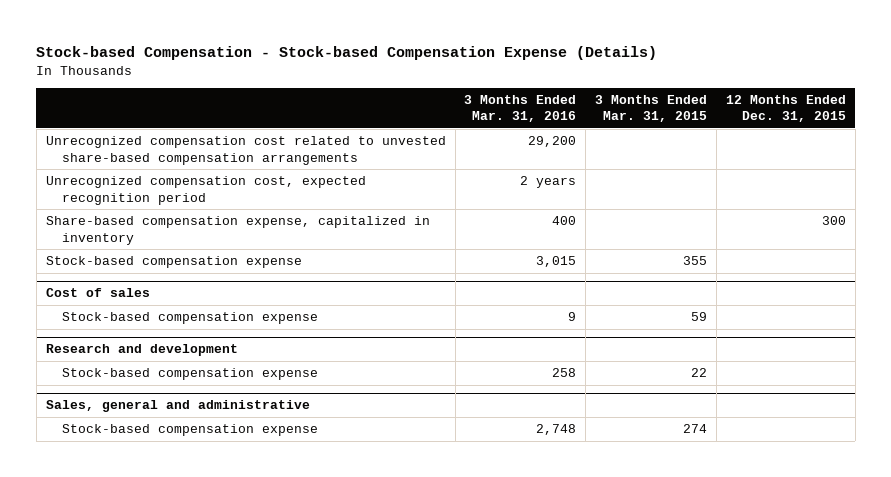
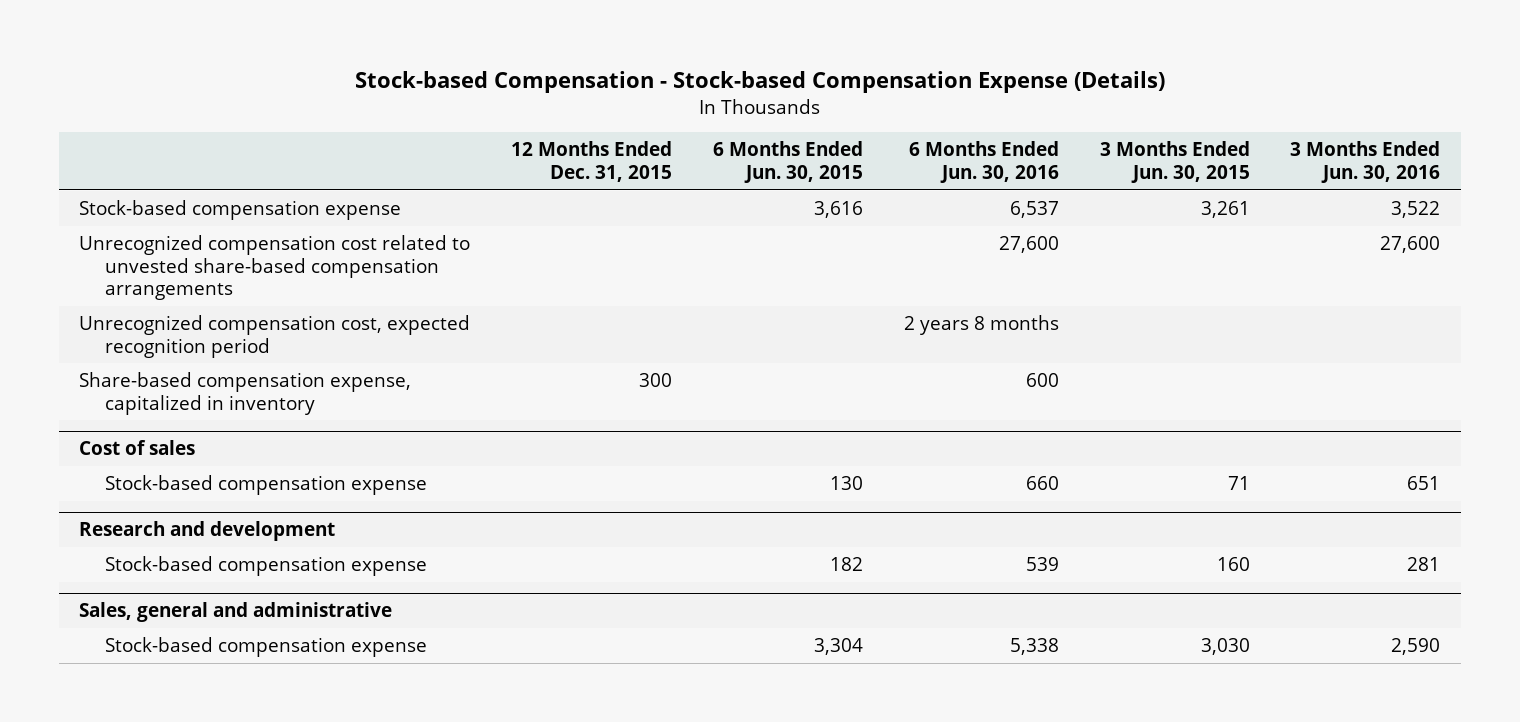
[464,94,577,123] 3 Months Ended Mar. 31, 2016 -> none
[595,94,708,123] 3 Months Ended Mar. 31, 2015 -> none
none -> [713,141,864,183] 6 Months Ended Jun. 30, 2015
none -> [908,141,1059,183] 6 Months Ended Jun. 30, 2016
none -> [1099,141,1250,183] 3 Months Ended Jun. 30, 2015
none -> [1290,141,1441,183] 3 Months Ended Jun. 30, 2016
[45,256,302,269] Stock-based compensation expense -> [79,199,402,220] Stock-based compensation expense

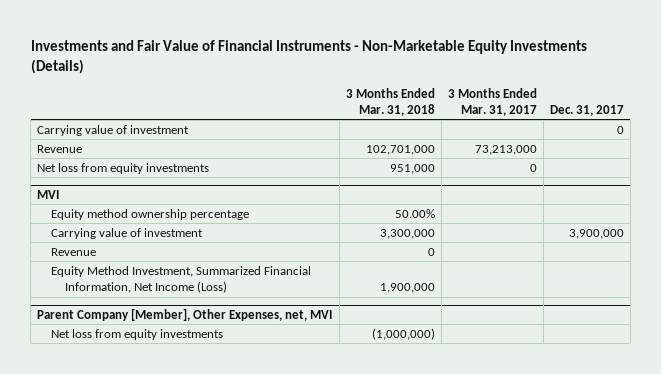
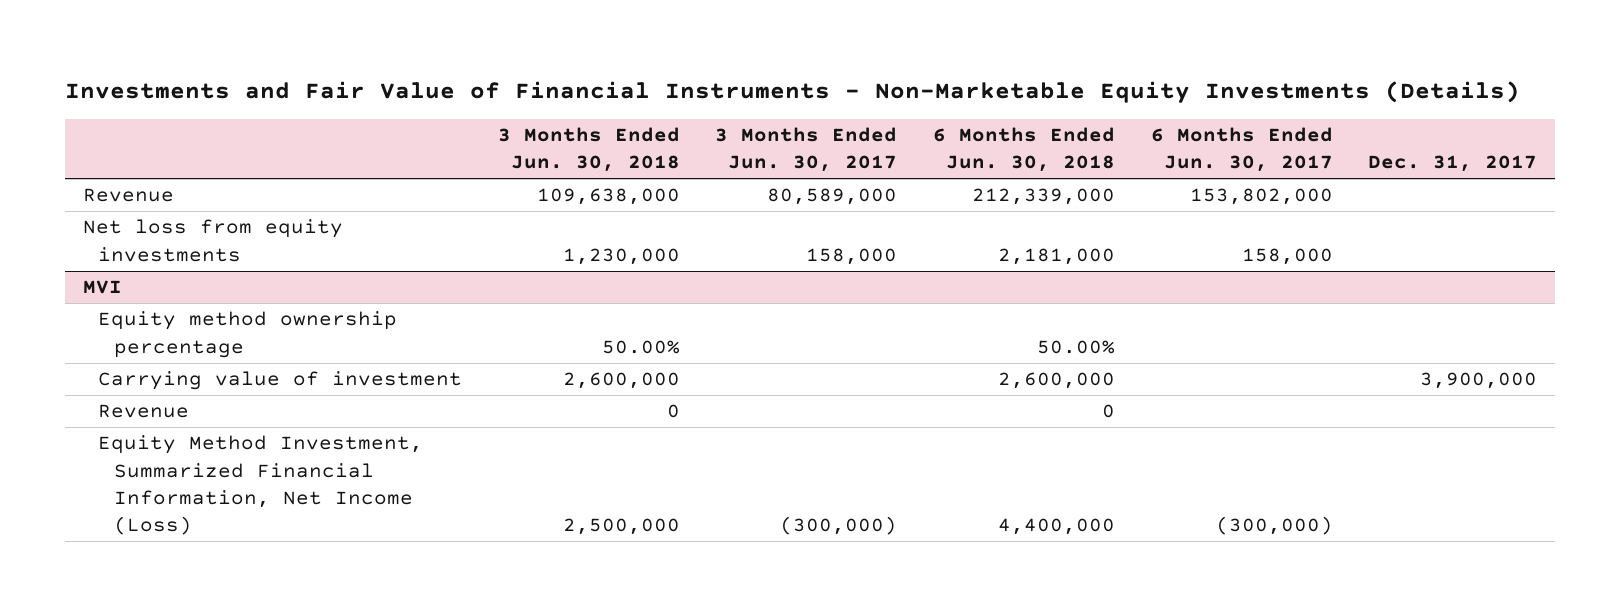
[345,87,435,116] 3 Months Ended Mar. 31, 2018 -> none
[447,87,537,116] 3 Months Ended Mar. 31, 2017 -> none
none -> [497,127,680,173] 3 Months Ended Jun. 30, 2018
none -> [715,127,898,173] 3 Months Ended Jun. 30, 2017
none -> [932,127,1115,173] 6 Months Ended Jun. 30, 2018
none -> [1150,127,1333,173] 6 Months Ended Jun. 30, 2017
[37,124,190,136] Carrying value of investment -> none
[37,307,333,321] Parent Company [Member], Other Expenses, net, MVI -> none
[51,328,224,340] Net loss from equity investments -> none

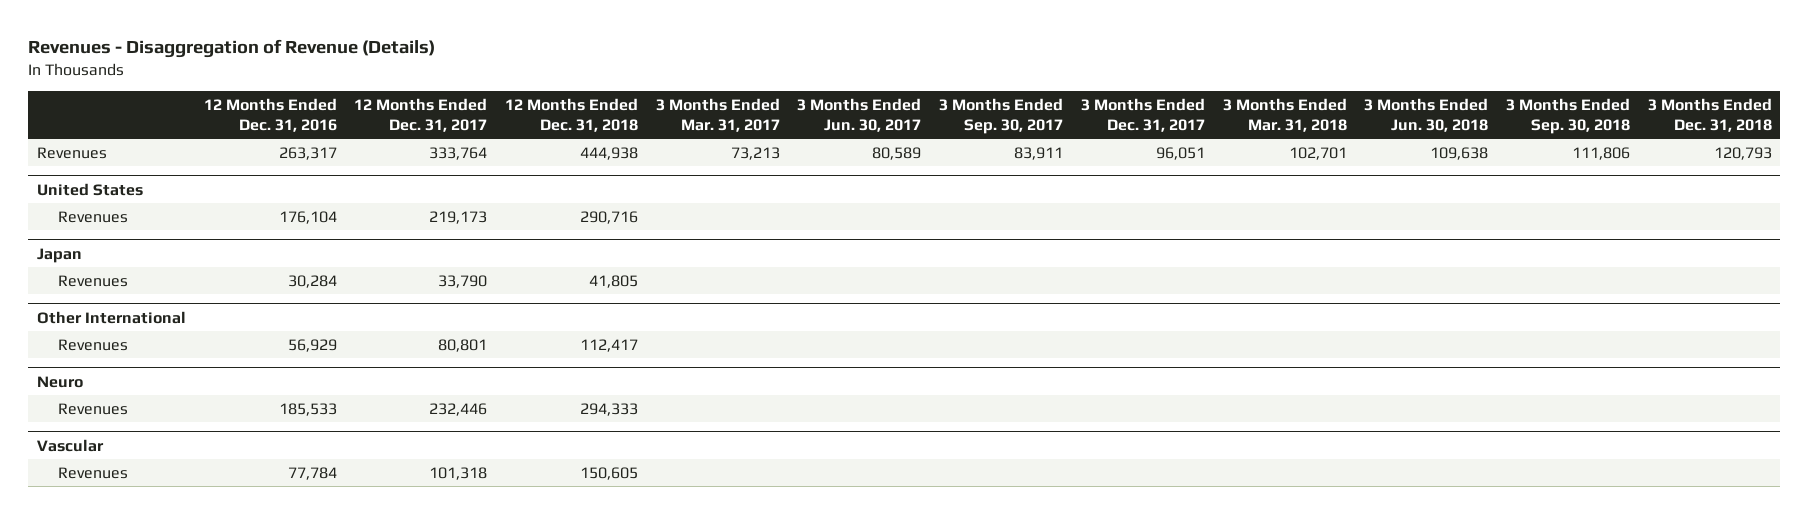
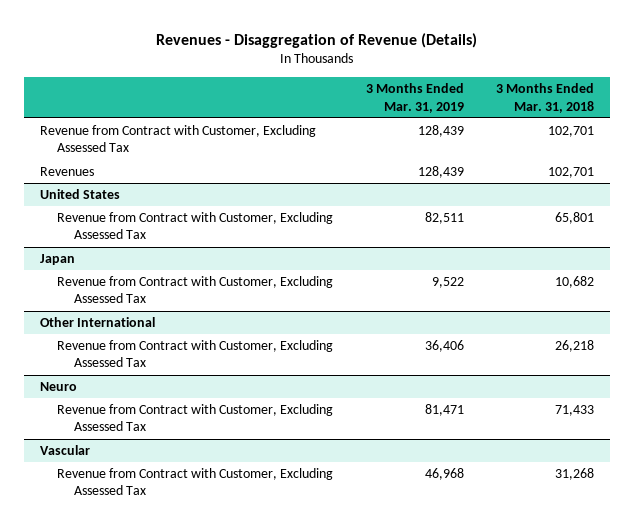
[203,97,337,132] 12 Months Ended Dec. 31, 2016 -> none
[354,97,488,132] 12 Months Ended Dec. 31, 2017 -> none
[504,97,638,132] 12 Months Ended Dec. 31, 2018 -> none
[655,97,780,132] 3 Months Ended Mar. 31, 2017 -> none
[797,97,922,132] 3 Months Ended Jun. 30, 2017 -> none
[939,97,1064,134] 3 Months Ended Sep. 30, 2017 -> none
[1080,97,1205,132] 3 Months Ended Dec. 31, 2017 -> none
[1364,97,1489,132] 3 Months Ended Jun. 30, 2018 -> none
[1505,97,1630,134] 3 Months Ended Sep. 30, 2018 -> none
[1647,97,1772,132] 3 Months Ended Dec. 31, 2018 -> none
none -> [365,83,464,113] 3 Months Ended Mar. 31, 2019
none -> [39,125,316,153] Revenue from Contract with Customer, Excluding Assessed Tax
[58,210,129,223] Revenues -> none
none -> [57,212,334,240] Revenue from Contract with Customer, Excluding Assessed Tax
[58,274,129,287] Revenues -> none
none -> [57,276,334,304] Revenue from Contract with Customer, Excluding Assessed Tax
[58,338,129,351] Revenues -> none
none -> [57,340,334,368] Revenue from Contract with Customer, Excluding Assessed Tax
[58,402,129,415] Revenues -> none
none -> [57,404,334,432] Revenue from Contract with Customer, Excluding Assessed Tax
[58,466,129,479] Revenues -> none
none -> [57,468,334,496] Revenue from Contract with Customer, Excluding Assessed Tax

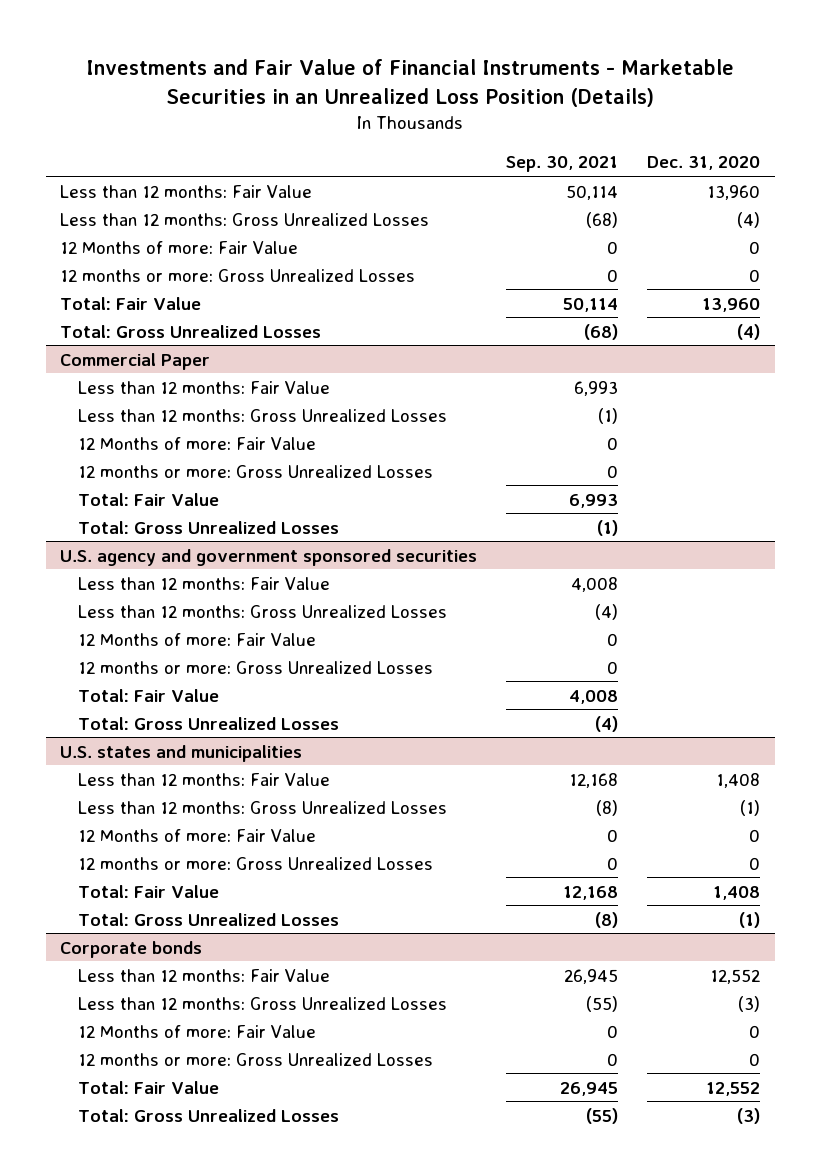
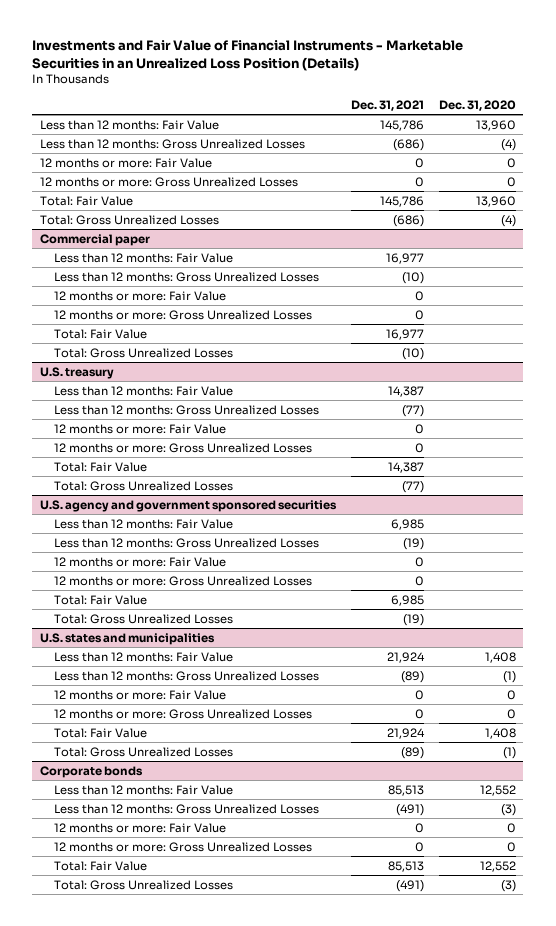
[506,156,619,173] Sep. 30, 2021 -> none
none -> [350,99,424,111] Dec. 31, 2021
[60,240,299,254] 12 Months of more: Fair Value -> [39,157,212,168] 12 months or more: Fair Value
[60,352,211,370] Commercial Paper -> [39,233,150,246] Commercial paper
[78,436,317,450] 12 Months of more: Fair Value -> [54,290,227,301] 12 months or more: Fair Value
none -> [39,366,114,379] U.S. treasury
none -> [54,385,234,396] Less than 12 months: Fair Value
none -> [54,404,320,415] Less than 12 months: Gross Unrealized Losses
none -> [54,423,227,434] 12 months or more: Fair Value
none -> [54,442,313,453] 12 months or more: Gross Unrealized Losses
none -> [54,461,148,472] Total: Fair Value
none -> [54,480,234,491] Total: Gross Unrealized Losses
[78,632,317,646] 12 Months of more: Fair Value -> [54,556,227,567] 12 months or more: Fair Value
[78,828,317,842] 12 Months of more: Fair Value -> [54,689,227,700] 12 months or more: Fair Value
[78,1024,317,1038] 12 Months of more: Fair Value -> [54,822,227,833] 12 months or more: Fair Value

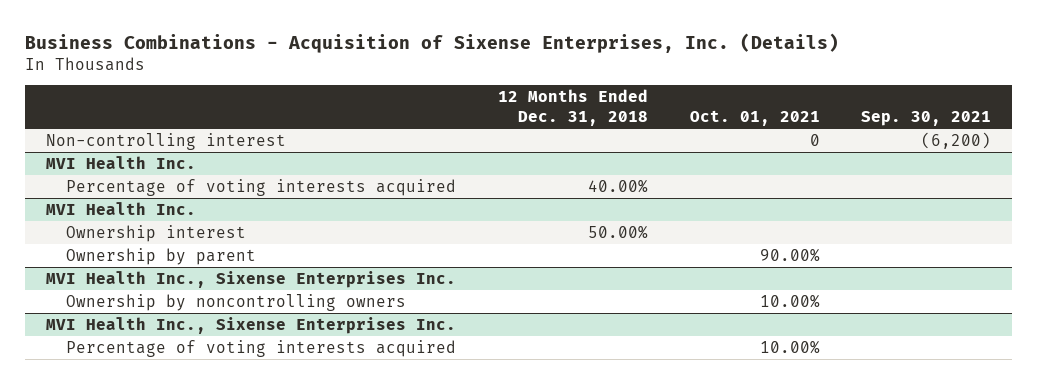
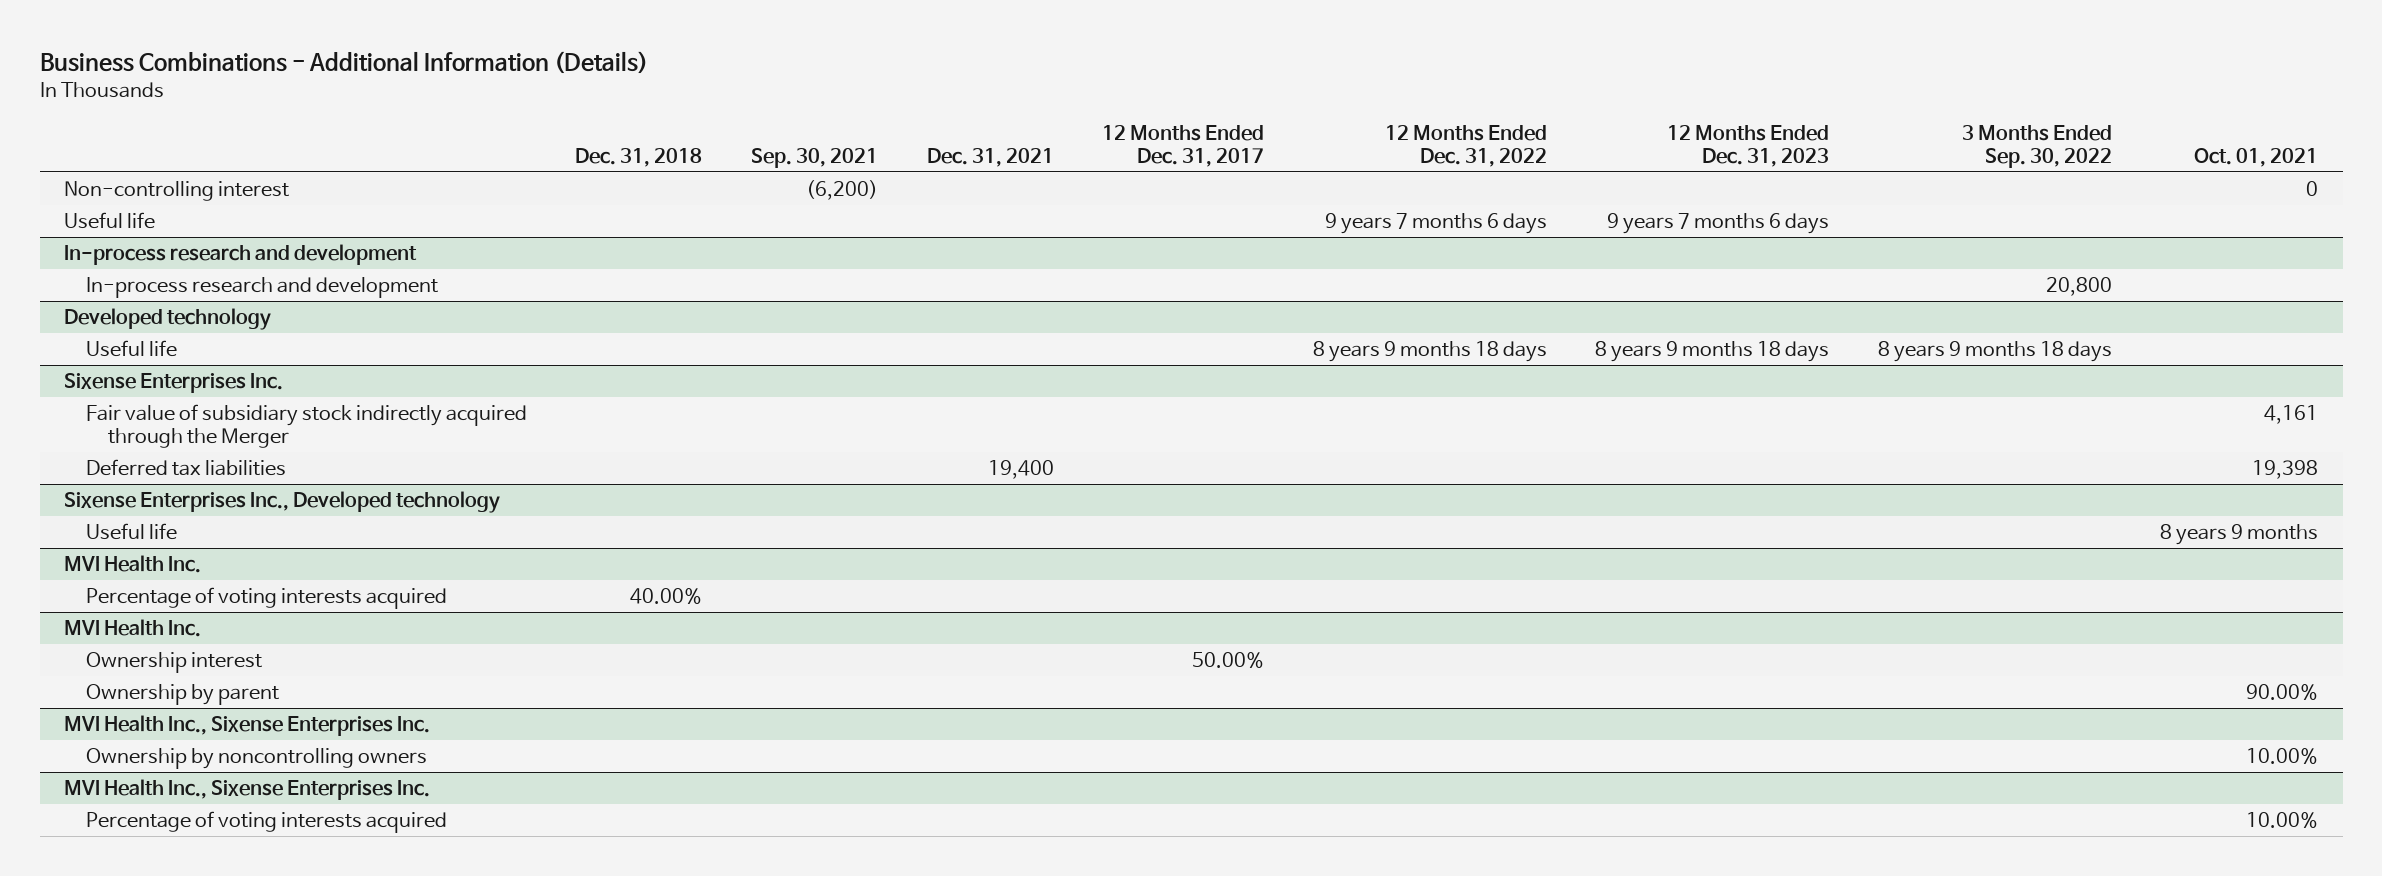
[25,33,840,54] Business Combinations - Acquisition of Sixense Enterprises, Inc. (Details) -> [39,51,648,75] Business Combinations - Additional Information (Details)
[497,89,648,126] 12 Months Ended Dec. 31, 2018 -> none
none -> [575,147,703,167] Dec. 31, 2018
none -> [926,147,1054,167] Dec. 31, 2021
none -> [1102,124,1265,167] 12 Months Ended Dec. 31, 2017
none -> [1384,124,1547,167] 12 Months Ended Dec. 31, 2022
none -> [1667,124,1830,167] 12 Months Ended Dec. 31, 2023
none -> [1961,124,2112,168] 3 Months Ended Sep. 30, 2022
none -> [63,212,155,230] Useful life
none -> [63,244,417,266] In-process research and development
none -> [85,277,438,299] In-process research and development
none -> [63,308,271,331] Developed technology
none -> [85,340,177,358] Useful life
none -> [63,373,283,394] Sixense Enterprises Inc.
none -> [85,404,527,449] Fair value of subsidiary stock indirectly acquired through the Merger
none -> [85,459,286,477] Deferred tax liabilities
none -> [63,491,500,514] Sixense Enterprises Inc., Developed technology
none -> [85,523,177,541] Useful life

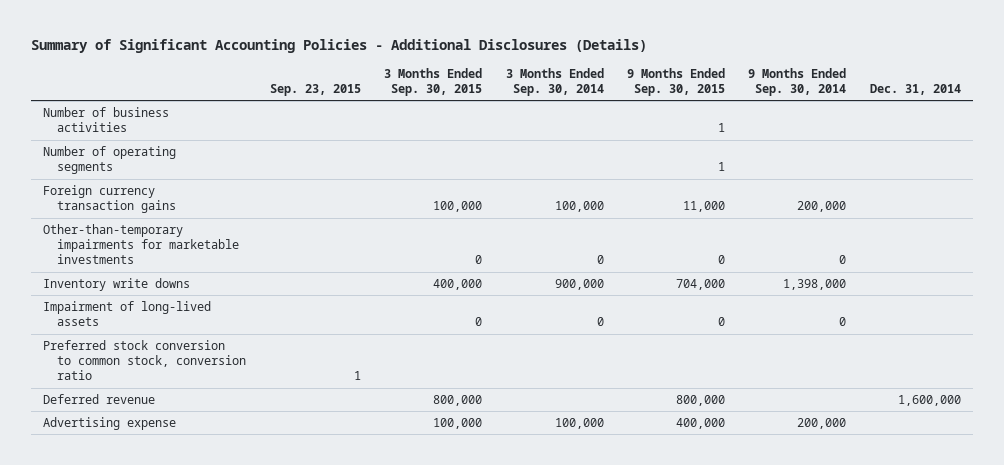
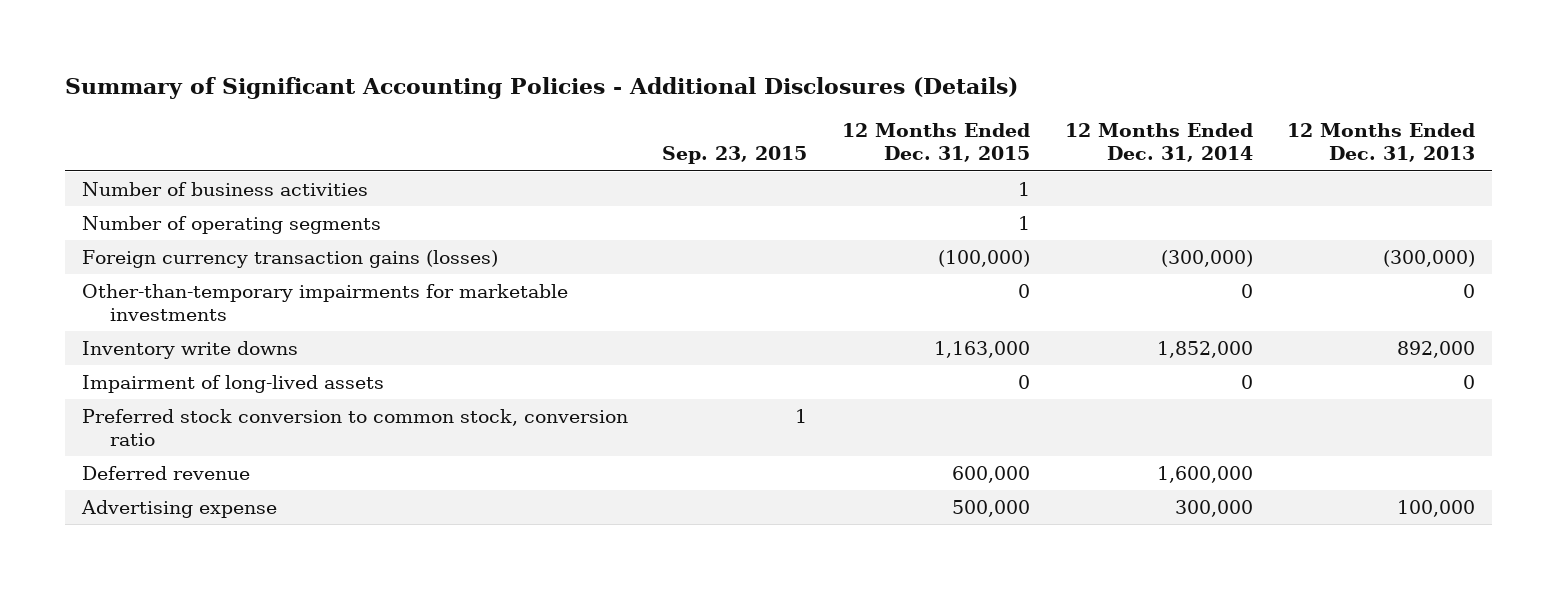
[384,67,483,97] 3 Months Ended Sep. 30, 2015 -> none
[505,67,604,97] 3 Months Ended Sep. 30, 2014 -> none
[627,67,726,97] 9 Months Ended Sep. 30, 2015 -> none
[748,67,847,97] 9 Months Ended Sep. 30, 2014 -> none
[869,84,961,96] Dec. 31, 2014 -> none
none -> [842,123,1031,163] 12 Months Ended Dec. 31, 2015
none -> [1064,123,1253,163] 12 Months Ended Dec. 31, 2014
none -> [1287,123,1476,163] 12 Months Ended Dec. 31, 2013
[42,185,177,214] Foreign currency transaction gains -> [81,250,498,269] Foreign currency transaction gains (losses)

